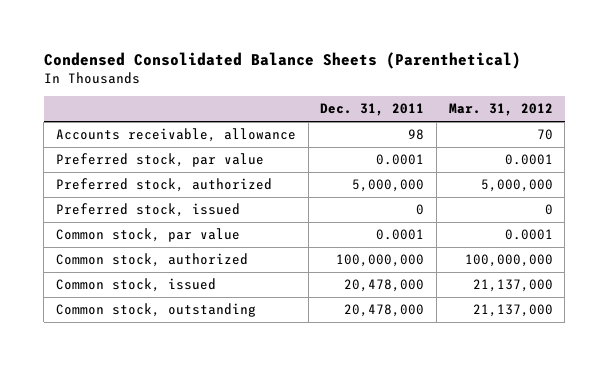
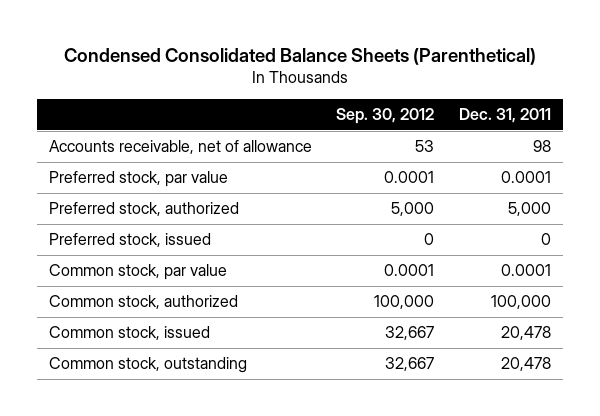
[448,103,553,117] Mar. 31, 2012 -> none
none -> [336,108,435,125] Sep. 30, 2012
[55,128,296,143] Accounts receivable, allowance -> [48,140,312,155] Accounts receivable, net of allowance
[352,179,425,193] 5,000,000 -> [507,202,551,217] 5,000
[336,254,425,268] 100,000,000 -> [490,295,551,310] 100,000
[344,279,425,293] 20,478,000 -> [500,326,551,341] 20,478
[344,304,425,318] 20,478,000 -> [500,357,551,372] 20,478

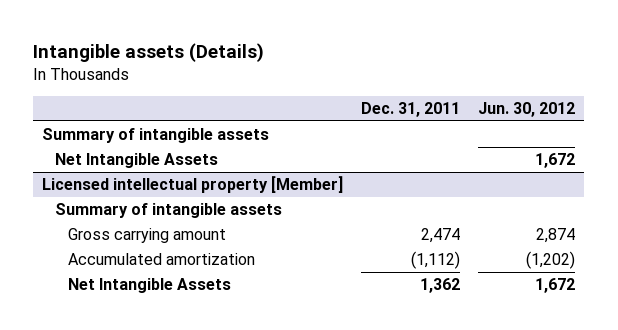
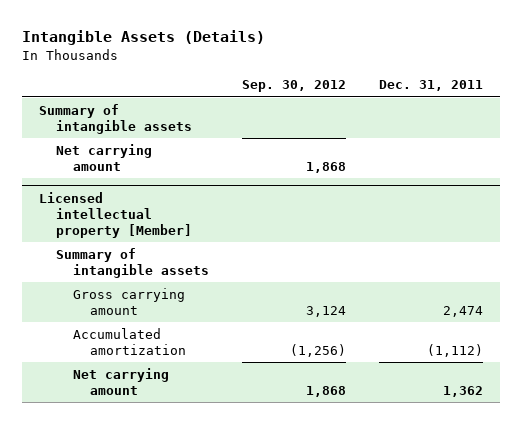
[33,43,265,63] Intangible assets (Details) -> [22,30,266,46] Intangible Assets (Details)
[478,101,576,117] Jun. 30, 2012 -> none
none -> [242,80,347,93] Sep. 30, 2012
[55,153,219,169] Net Intangible Assets -> [56,143,153,171] Net carrying amount
[67,278,231,294] Net Intangible Assets -> [73,367,170,395] Net carrying amount

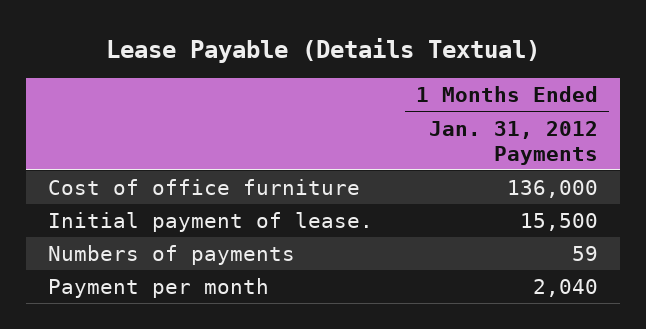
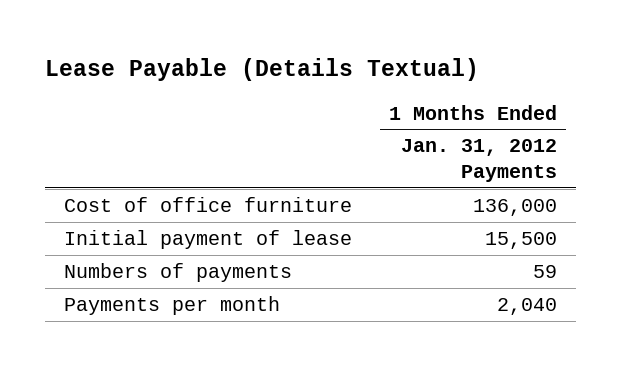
[47,212,373,233] Initial payment of lease. -> [63,230,352,250] Initial payment of lease
[47,278,269,299] Payment per month -> [63,296,280,316] Payments per month

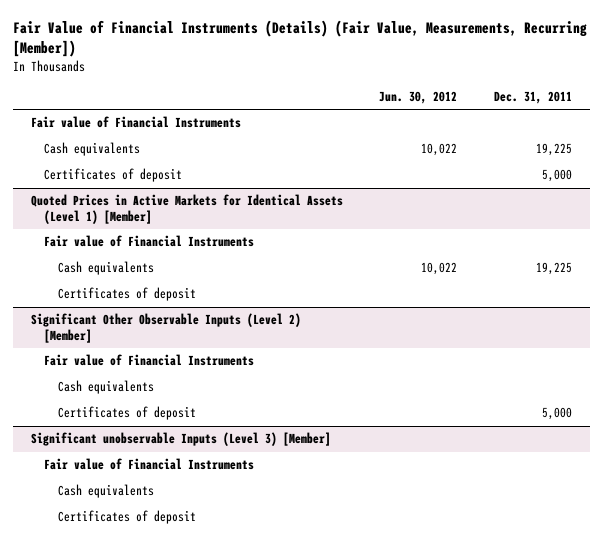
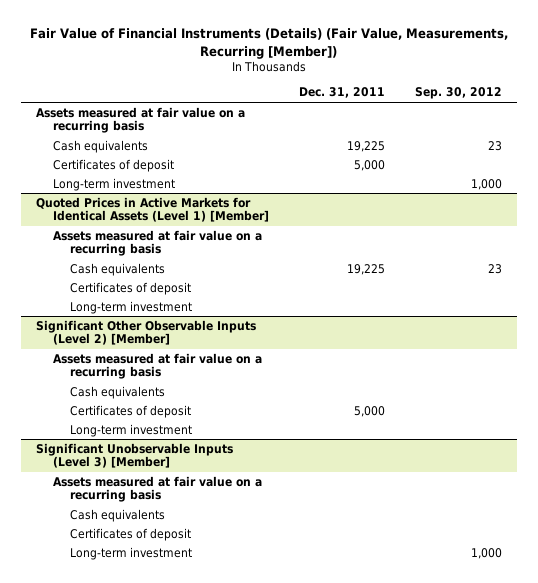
[379,91,458,105] Jun. 30, 2012 -> none
none -> [415,87,503,100] Sep. 30, 2012
[30,116,241,129] Fair value of Financial Instruments -> [35,106,245,134] Assets measured at fair value on a recurring basis
none -> [52,177,175,191] Long-term investment
[44,235,255,248] Fair value of Financial Instruments -> [52,229,262,257] Assets measured at fair value on a recurring basis
none -> [69,300,192,314] Long-term investment
[44,354,255,367] Fair value of Financial Instruments -> [52,352,262,380] Assets measured at fair value on a recurring basis
none -> [69,423,192,437] Long-term investment
[30,432,331,447] Significant unobservable Inputs (Level 3) [Member] -> [35,442,233,469] Significant Unobservable Inputs (Level 3) [Member]
[44,458,255,471] Fair value of Financial Instruments -> [52,475,262,503] Assets measured at fair value on a recurring basis
none -> [69,546,192,560] Long-term investment

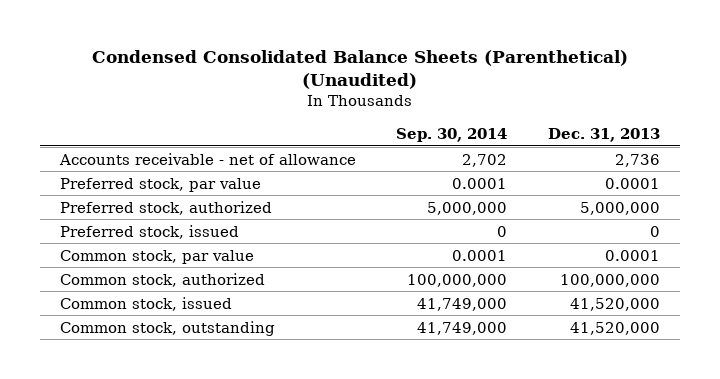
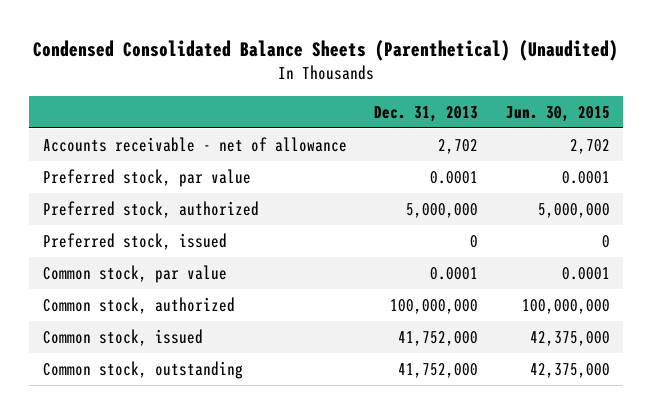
[396,127,508,142] Sep. 30, 2014 -> none
none -> [505,105,610,122] Jun. 30, 2015
[614,153,660,167] 2,736 -> [438,138,479,154] 2,702
[569,297,660,311] 41,520,000 -> [398,330,479,346] 41,752,000
[569,321,660,335] 41,520,000 -> [398,362,479,378] 41,752,000

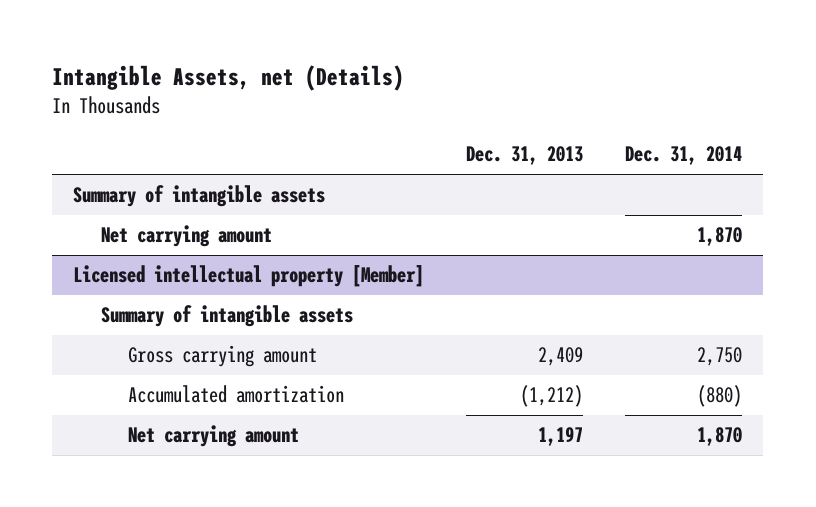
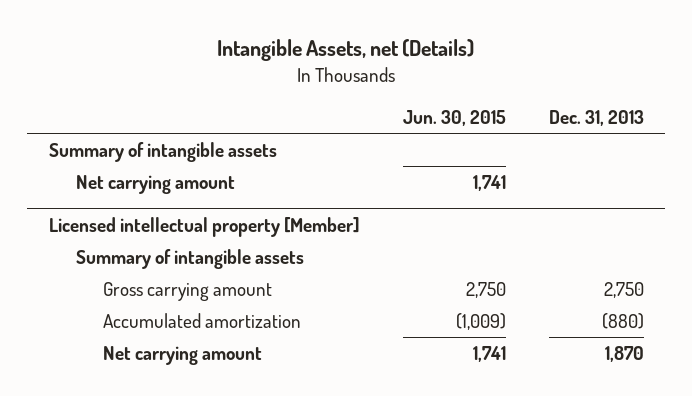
[625,146,743,166] Dec. 31, 2014 -> none
none -> [402,109,506,126] Jun. 30, 2015
[538,347,584,367] 2,409 -> [603,282,644,299] 2,750
[520,385,584,408] (1,212) -> [601,313,644,330] (880)
[538,427,584,447] 1,197 -> [604,346,644,363] 1,870

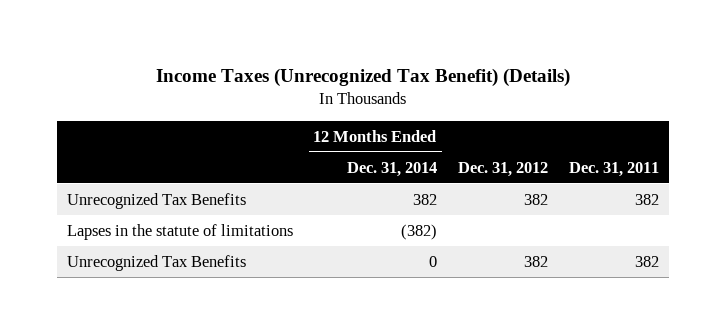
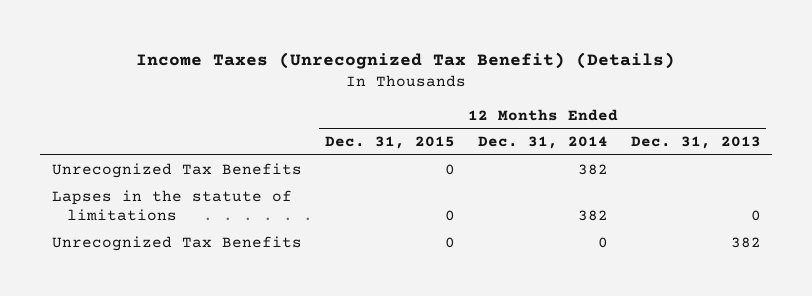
[457,161,548,177] Dec. 31, 2012 -> none
[568,161,659,177] Dec. 31, 2011 -> none
none -> [324,136,455,150] Dec. 31, 2015
none -> [630,136,761,150] Dec. 31, 2013
[400,223,437,240] (382) -> [577,210,608,222] 382

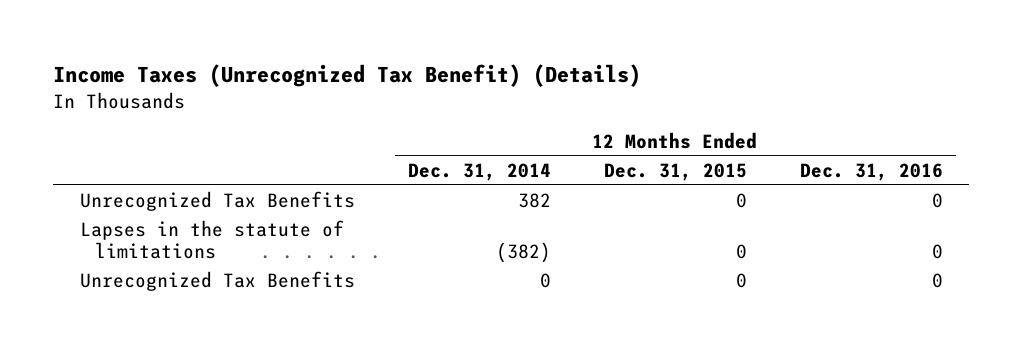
[630,136,761,150] Dec. 31, 2013 -> none
none -> [799,162,943,181] Dec. 31, 2016
[577,210,608,222] 382 -> [495,242,551,264] (382)

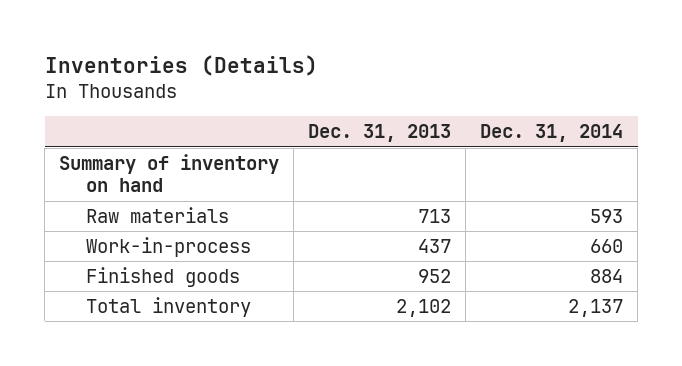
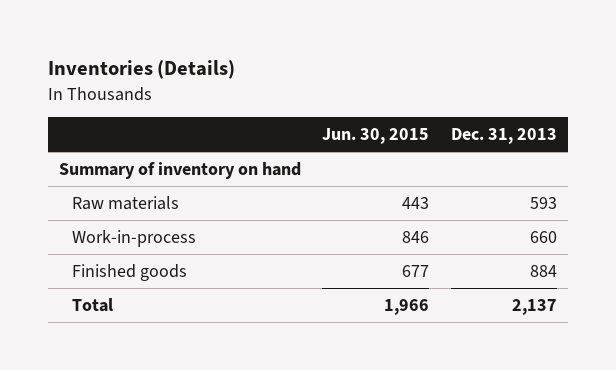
[480,124,624,143] Dec. 31, 2014 -> none
none -> [322,128,430,145] Jun. 30, 2015
[418,208,452,223] 713 -> [530,196,558,209] 593
[418,238,452,253] 437 -> [530,230,558,243] 660
[418,268,452,283] 952 -> [530,264,558,277] 884
[86,296,252,317] Total inventory -> [71,297,113,312] Total
[396,298,452,317] 2,102 -> [512,298,558,315] 2,137

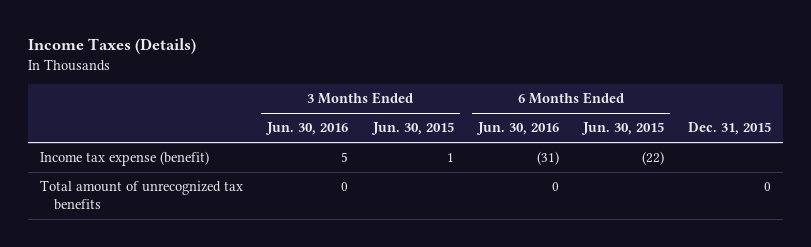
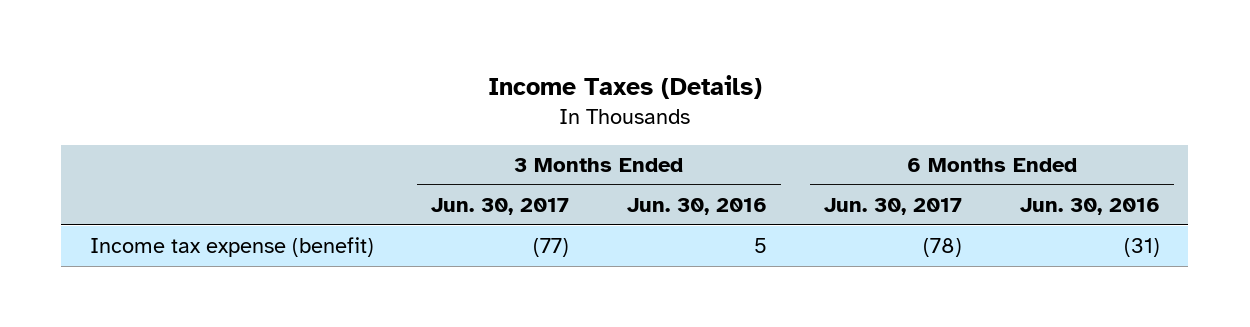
[370,122,454,136] Jun. 30, 2015 -> none
[580,122,664,136] Jun. 30, 2015 -> none
[688,122,772,136] Dec. 31, 2015 -> none
none -> [431,198,570,216] Jun. 30, 2017
none -> [824,198,963,216] Jun. 30, 2017
[40,180,244,210] Total amount of unrecognized tax benefits -> none

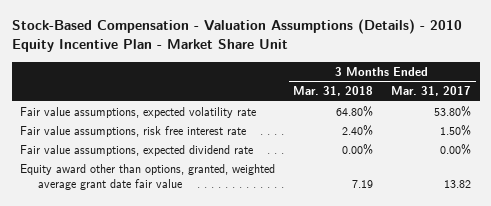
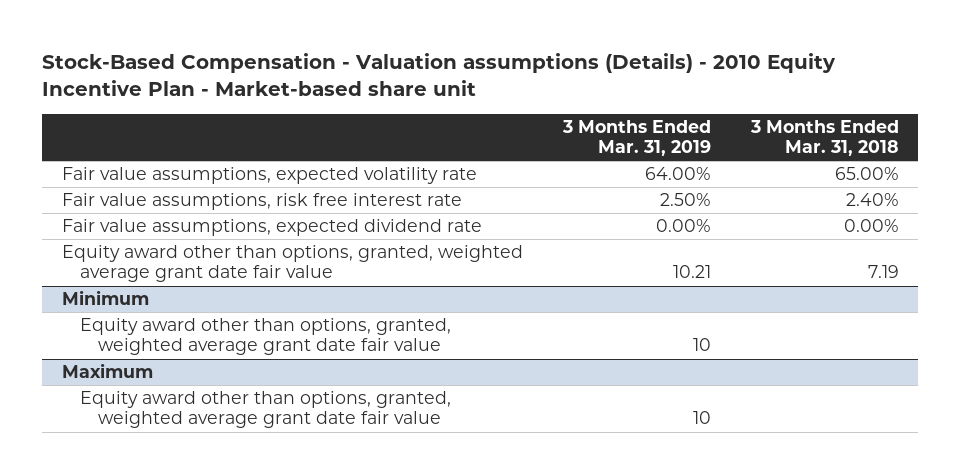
[11,19,462,53] Stock-Based Compensation - Valuation Assumptions (Details) - 2010 Equity Incentive Plan - Market Share Unit -> [41,53,836,97] Stock-Based Compensation - Valuation assumptions (Details) - 2010 Equity Incentive Plan - Market-based share unit
[391,86,472,97] Mar. 31, 2017 -> none
none -> [561,119,711,157] 3 Months Ended Mar. 31, 2019
[336,106,374,118] 64.80% -> [834,167,899,181] 65.00%
none -> [61,290,149,306] Minimum
none -> [79,318,451,356] Equity award other than options, granted, weighted average grant date fair value
none -> [61,363,153,379] Maximum
none -> [79,391,451,429] Equity award other than options, granted, weighted average grant date fair value

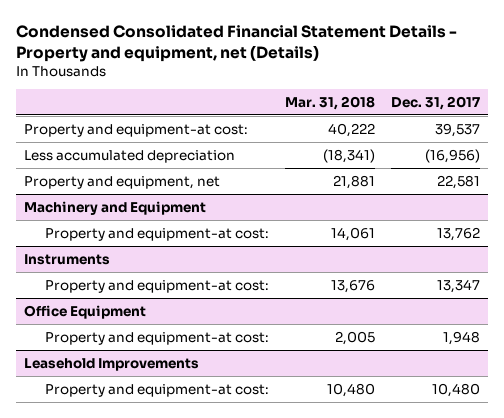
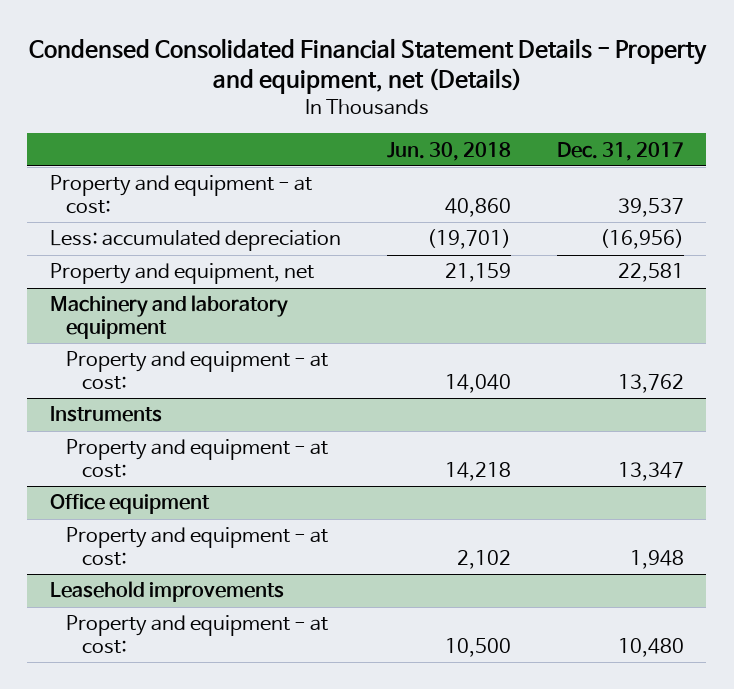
[284,95,375,110] Mar. 31, 2018 -> none
none -> [386,141,511,161] Jun. 30, 2018
[24,123,249,137] Property and equipment-at cost: -> [49,175,312,214] Property and equipment - at cost:
[24,149,236,163] Less accumulated depreciation -> [49,230,341,252] Less: accumulated depreciation
[24,200,207,215] Machinery and Equipment -> [49,295,288,339] Machinery and laboratory equipment
[45,227,270,241] Property and equipment-at cost: -> [65,351,328,390] Property and equipment - at cost:
[45,279,270,293] Property and equipment-at cost: -> [65,439,328,478] Property and equipment - at cost:
[24,304,147,319] Office Equipment -> [49,494,210,515] Office equipment
[45,331,270,345] Property and equipment-at cost: -> [65,527,328,566] Property and equipment - at cost:
[24,357,200,371] Leasehold Improvements -> [49,581,284,603] Leasehold improvements
[45,383,270,397] Property and equipment-at cost: -> [65,615,328,654] Property and equipment - at cost:

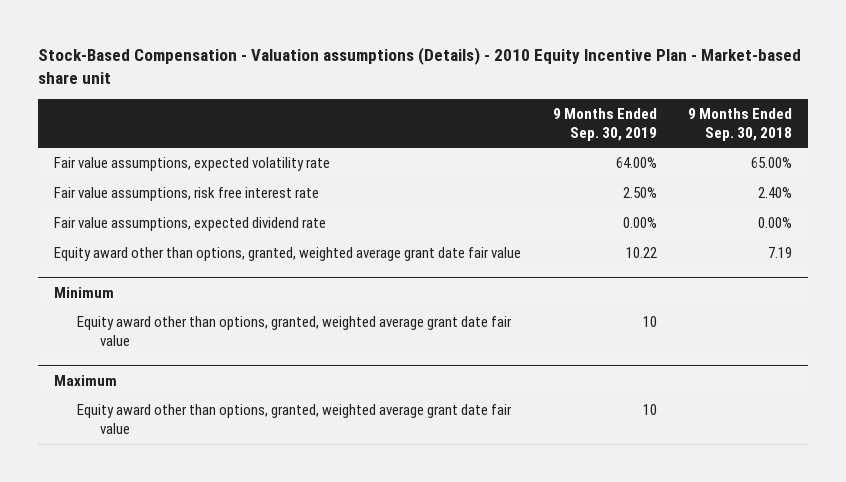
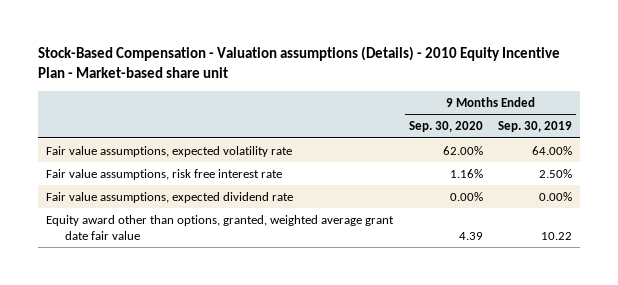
[688,108,793,141] 9 Months Ended Sep. 30, 2018 -> none
none -> [408,121,483,133] Sep. 30, 2020
[53,286,114,298] Minimum -> none
[76,316,512,346] Equity award other than options, granted, weighted average grant date fair value -> none
[53,374,117,386] Maximum -> none
[76,404,512,434] Equity award other than options, granted, weighted average grant date fair value -> none

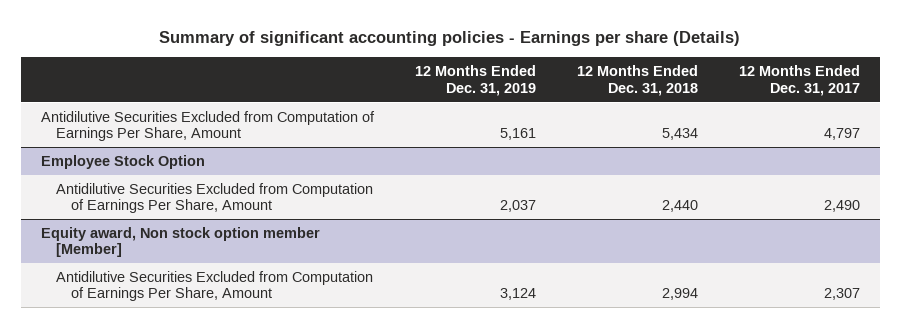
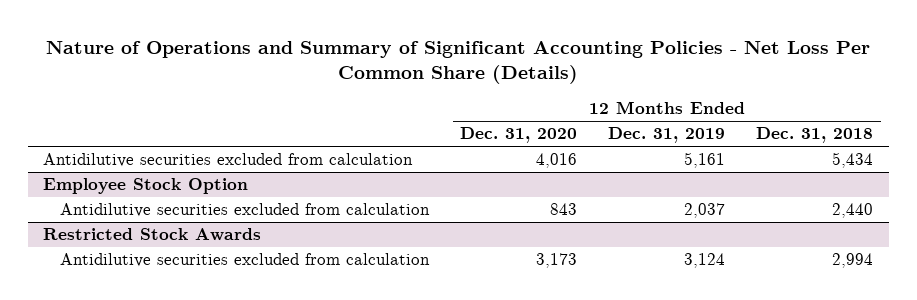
[159,30,741,46] Summary of significant accounting policies - Earnings per share (Details) -> [46,40,871,85] Nature of Operations and Summary of Significant Accounting Policies - Net Loss Per Common Share (Details)
[738,65,860,96] 12 Months Ended Dec. 31, 2017 -> none
none -> [460,127,578,144] Dec. 31, 2020
[41,110,376,142] Antidilutive Securities Excluded from Computation of Earnings Per Share, Amount -> [43,153,414,168] Antidilutive securities excluded from calculation
[41,226,321,258] Equity award, Non stock option member [Member] -> none
[55,182,373,214] Antidilutive Securities Excluded from Computation of Earnings Per Share, Amount -> [60,203,431,218] Antidilutive securities excluded from calculation
none -> [43,228,262,242] Restricted Stock Awards
[55,270,373,302] Antidilutive Securities Excluded from Computation of Earnings Per Share, Amount -> [60,253,431,268] Antidilutive securities excluded from calculation

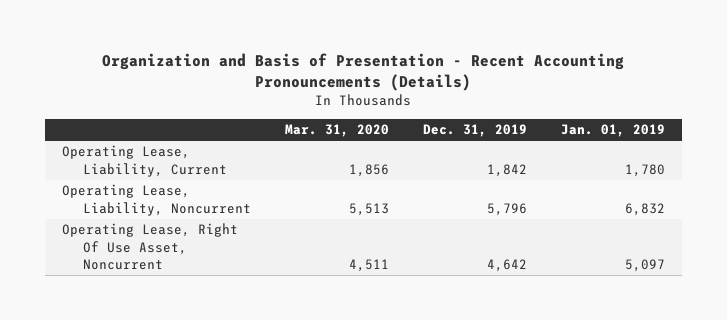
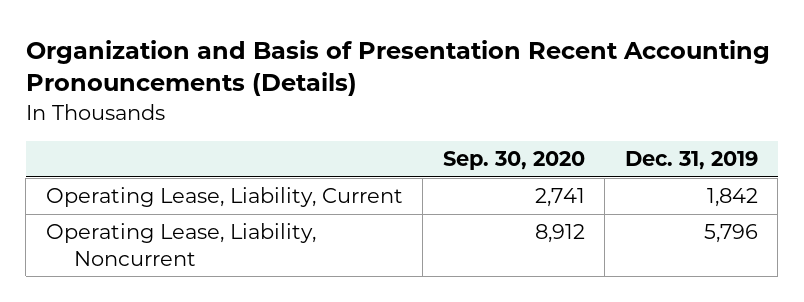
[102,52,625,91] Organization and Basis of Presentation - Recent Accounting Pronouncements (Details) -> [25,39,770,97] Organization and Basis of Presentation Recent Accounting Pronouncements (Details)
[285,124,390,138] Mar. 31, 2020 -> none
[561,124,666,138] Jan. 01, 2019 -> none
none -> [442,151,585,171] Sep. 30, 2020
[61,223,238,271] Operating Lease, Right Of Use Asset, Noncurrent -> none

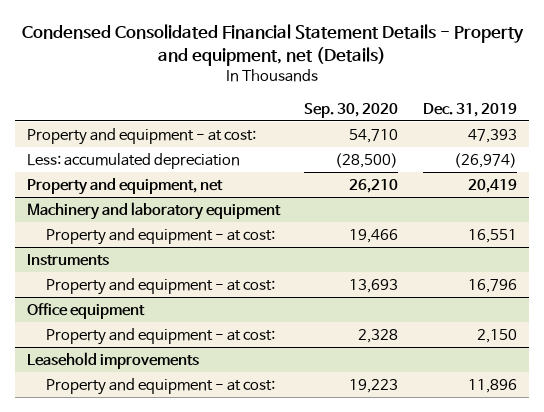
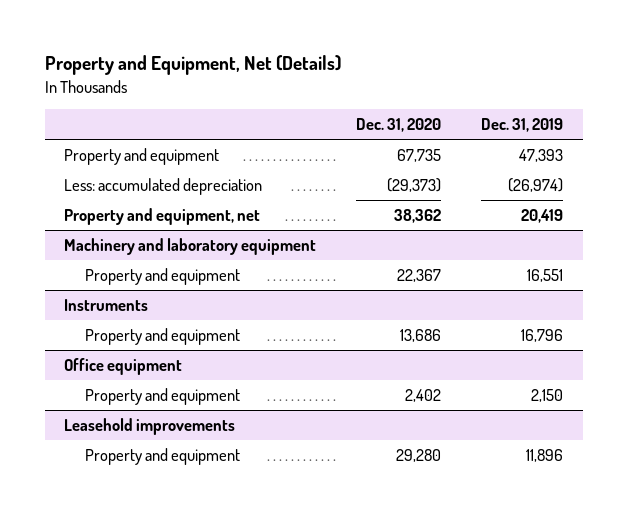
[21,23,524,67] Condensed Consolidated Financial Statement Details - Property and equipment, net (Details) -> [44,55,341,76] Property and Equipment, Net (Details)
[304,102,399,118] Sep. 30, 2020 -> none
none -> [356,118,442,133] Dec. 31, 2020
[26,127,256,145] Property and equipment - at cost: -> [64,147,220,165] Property and equipment
[46,227,276,245] Property and equipment - at cost: -> [85,267,241,285] Property and equipment
[46,277,276,295] Property and equipment - at cost: -> [85,327,241,345] Property and equipment
[46,327,276,345] Property and equipment - at cost: -> [85,387,241,405] Property and equipment
[46,377,276,395] Property and equipment - at cost: -> [85,447,241,465] Property and equipment

